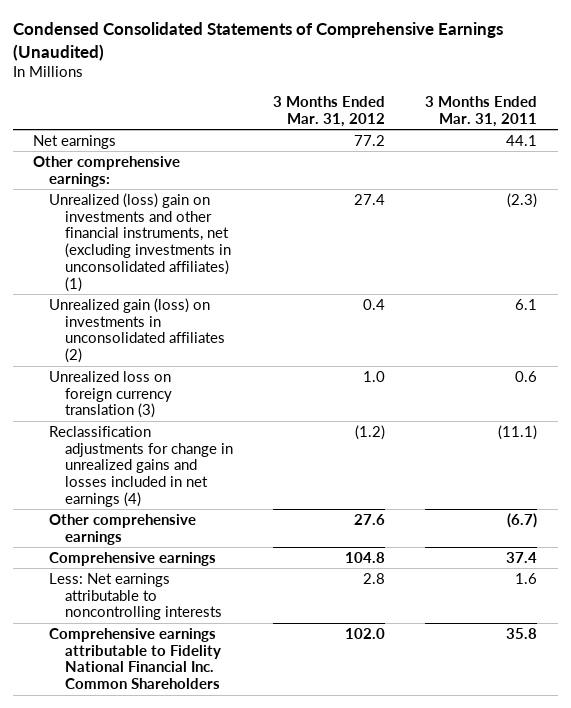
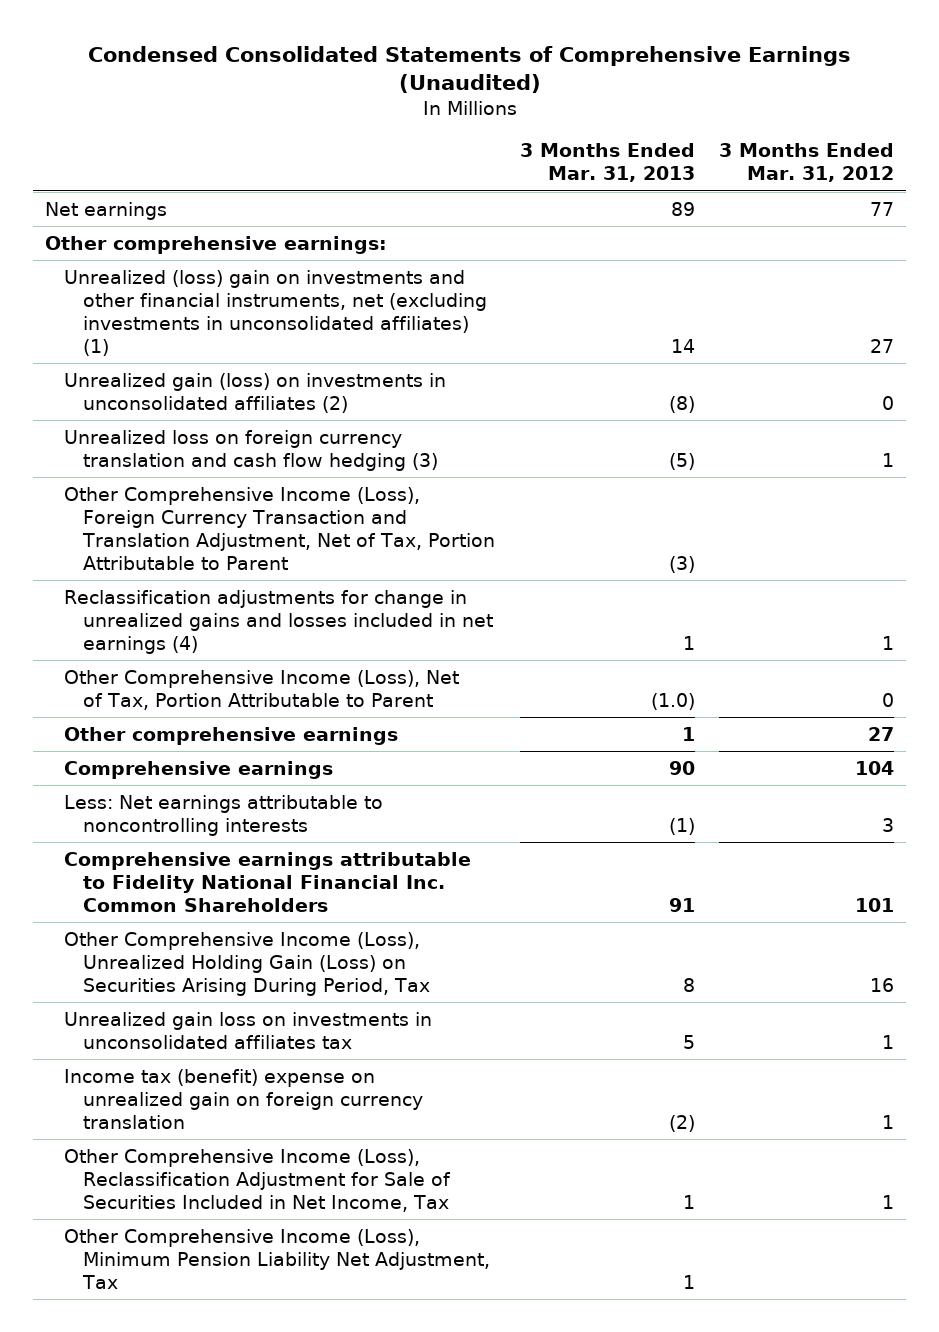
[425,95,538,127] 3 Months Ended Mar. 31, 2011 -> none
none -> [519,143,695,183] 3 Months Ended Mar. 31, 2013
[354,134,386,146] 77.2 -> [870,201,895,216] 77
[354,193,386,205] 27.4 -> [870,338,895,353] 27
[363,298,386,310] 0.4 -> [882,395,895,410] 0
[48,370,172,419] Unrealized loss on foreign currency translation (3) -> [64,429,439,471] Unrealized loss on foreign currency translation and cash flow hedging (3)
[363,370,386,382] 1.0 -> [882,452,895,467] 1
none -> [64,486,496,570] Other Comprehensive Income (Loss), Foreign Currency Transaction and Translation Adjustment, Net of Tax, Portion Attributable to Parent
[355,424,386,440] (1.2) -> [882,635,895,650] 1
none -> [64,669,460,710] Other Comprehensive Income (Loss), Net of Tax, Portion Attributable to Parent
[354,513,386,525] 27.6 -> [868,726,895,741] 27
[345,551,386,563] 104.8 -> [855,760,895,775] 104
[363,572,386,584] 2.8 -> [882,817,895,832] 3
[345,627,386,639] 102.0 -> [855,897,895,912] 101
none -> [64,931,431,996] Other Comprehensive Income (Loss), Unrealized Holding Gain (Loss) on Securities Arising During Period, Tax
none -> [64,1011,433,1049] Unrealized gain loss on investments in unconsolidated affiliates tax
none -> [64,1068,424,1129] Income tax (benefit) expense on unrealized gain on foreign currency translation
none -> [64,1148,452,1212] Other Comprehensive Income (Loss), Reclassification Adjustment for Sale of Securities Included in Net Income, Tax
none -> [64,1228,491,1289] Other Comprehensive Income (Loss), Minimum Pension Liability Net Adjustment, Tax

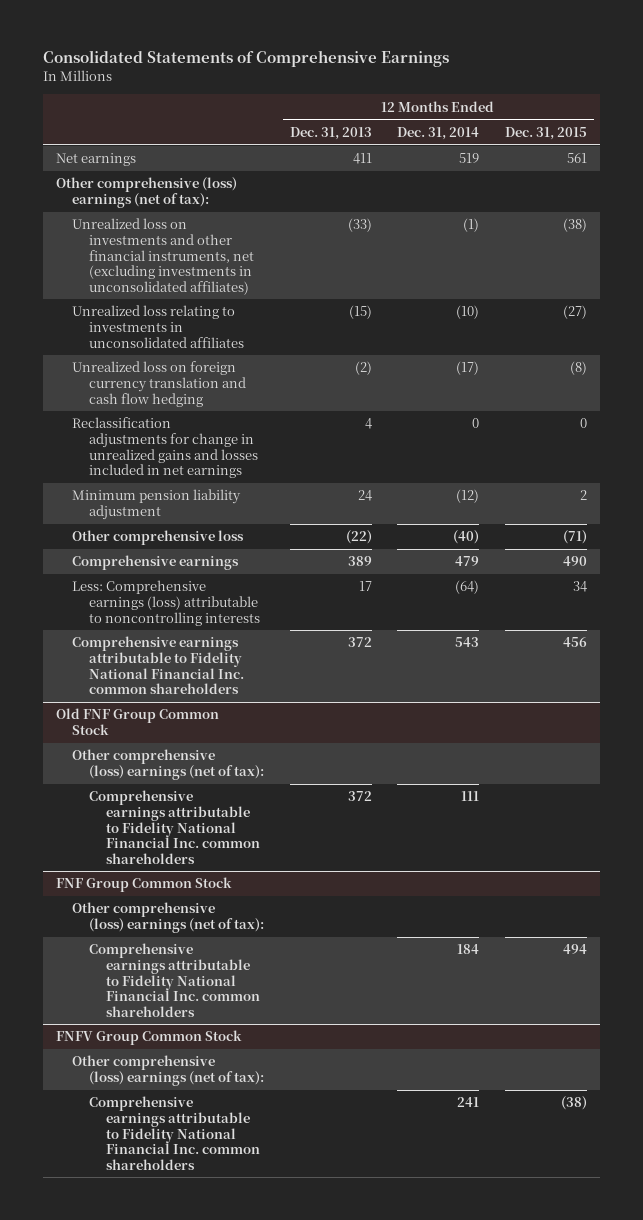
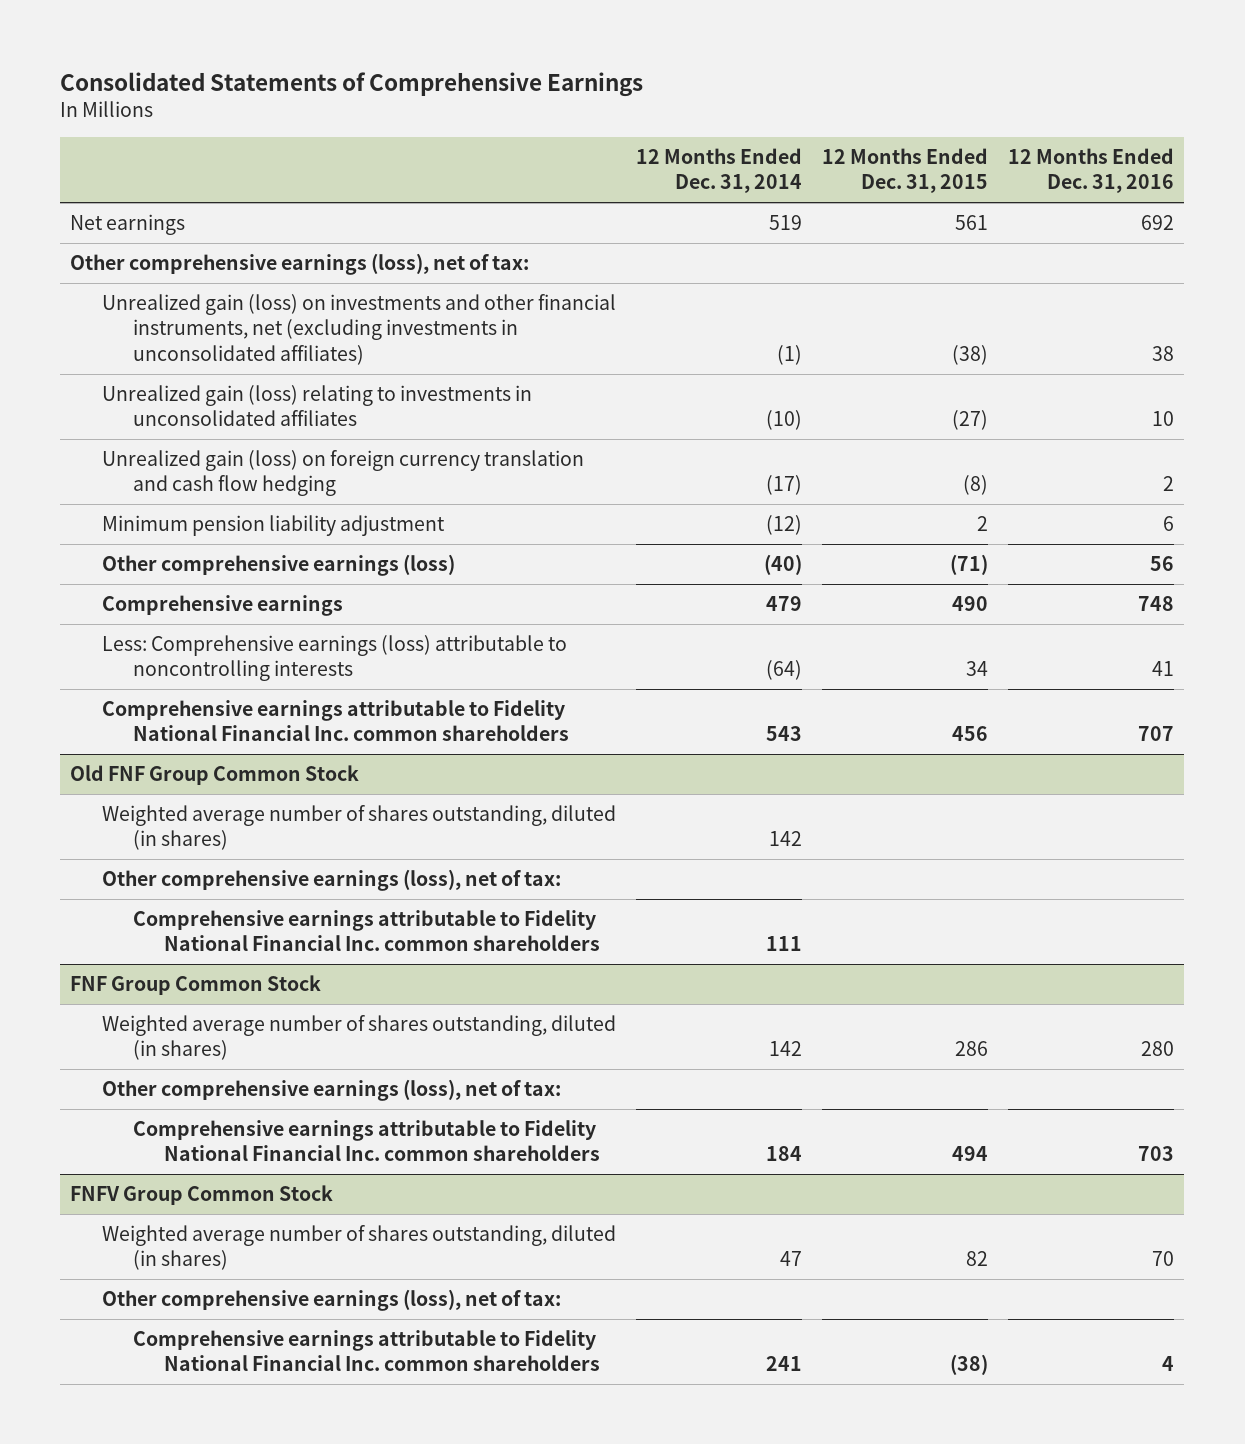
[289,126,372,140] Dec. 31, 2013 -> none
none -> [1008,148,1175,194] 12 Months Ended Dec. 31, 2016
[72,417,259,479] Reclassification adjustments for change in unrealized gains and losses included in net earnings -> none
[55,177,237,208] Other comprehensive (loss) earnings (net of tax): -> [70,253,530,276] Other comprehensive earnings (loss), net of tax:
[72,218,255,295] Unrealized loss on investments and other financial instruments, net (excluding investments in unconsolidated affiliates) -> [101,294,616,365] Unrealized gain (loss) on investments and other financial instruments, net (excluding investments in unconsolidated affiliates)
[72,305,245,348] Unrealized loss relating to investments in unconsolidated affiliates -> [101,385,532,427] Unrealized gain (loss) relating to investments in unconsolidated affiliates
[72,361,247,407] Unrealized loss on foreign currency translation and cash flow hedging -> [101,450,584,497] Unrealized gain (loss) on foreign currency translation and cash flow hedging
[72,530,245,546] Other comprehensive loss -> [101,554,455,577] Other comprehensive earnings (loss)
none -> [101,805,616,851] Weighted average number of shares outstanding, diluted (in shares)
[72,749,265,780] Other comprehensive (loss) earnings (net of tax): -> [101,869,561,892] Other comprehensive earnings (loss), net of tax:
none -> [101,1015,616,1061] Weighted average number of shares outstanding, diluted (in shares)
[72,902,265,933] Other comprehensive (loss) earnings (net of tax): -> [101,1079,561,1102] Other comprehensive earnings (loss), net of tax:
none -> [101,1225,616,1271] Weighted average number of shares outstanding, diluted (in shares)
[72,1055,265,1086] Other comprehensive (loss) earnings (net of tax): -> [101,1289,561,1312] Other comprehensive earnings (loss), net of tax:

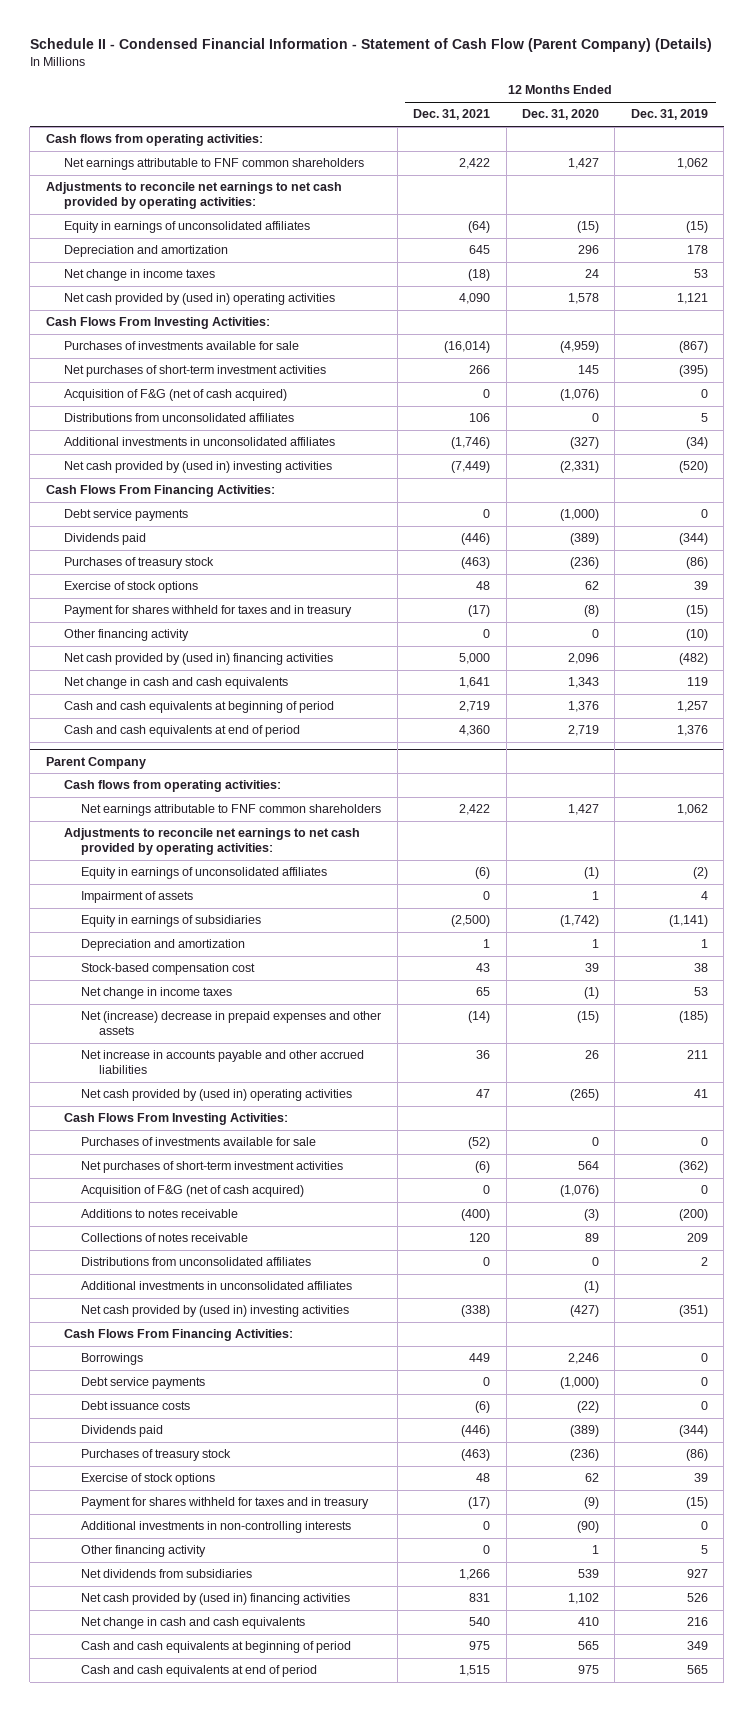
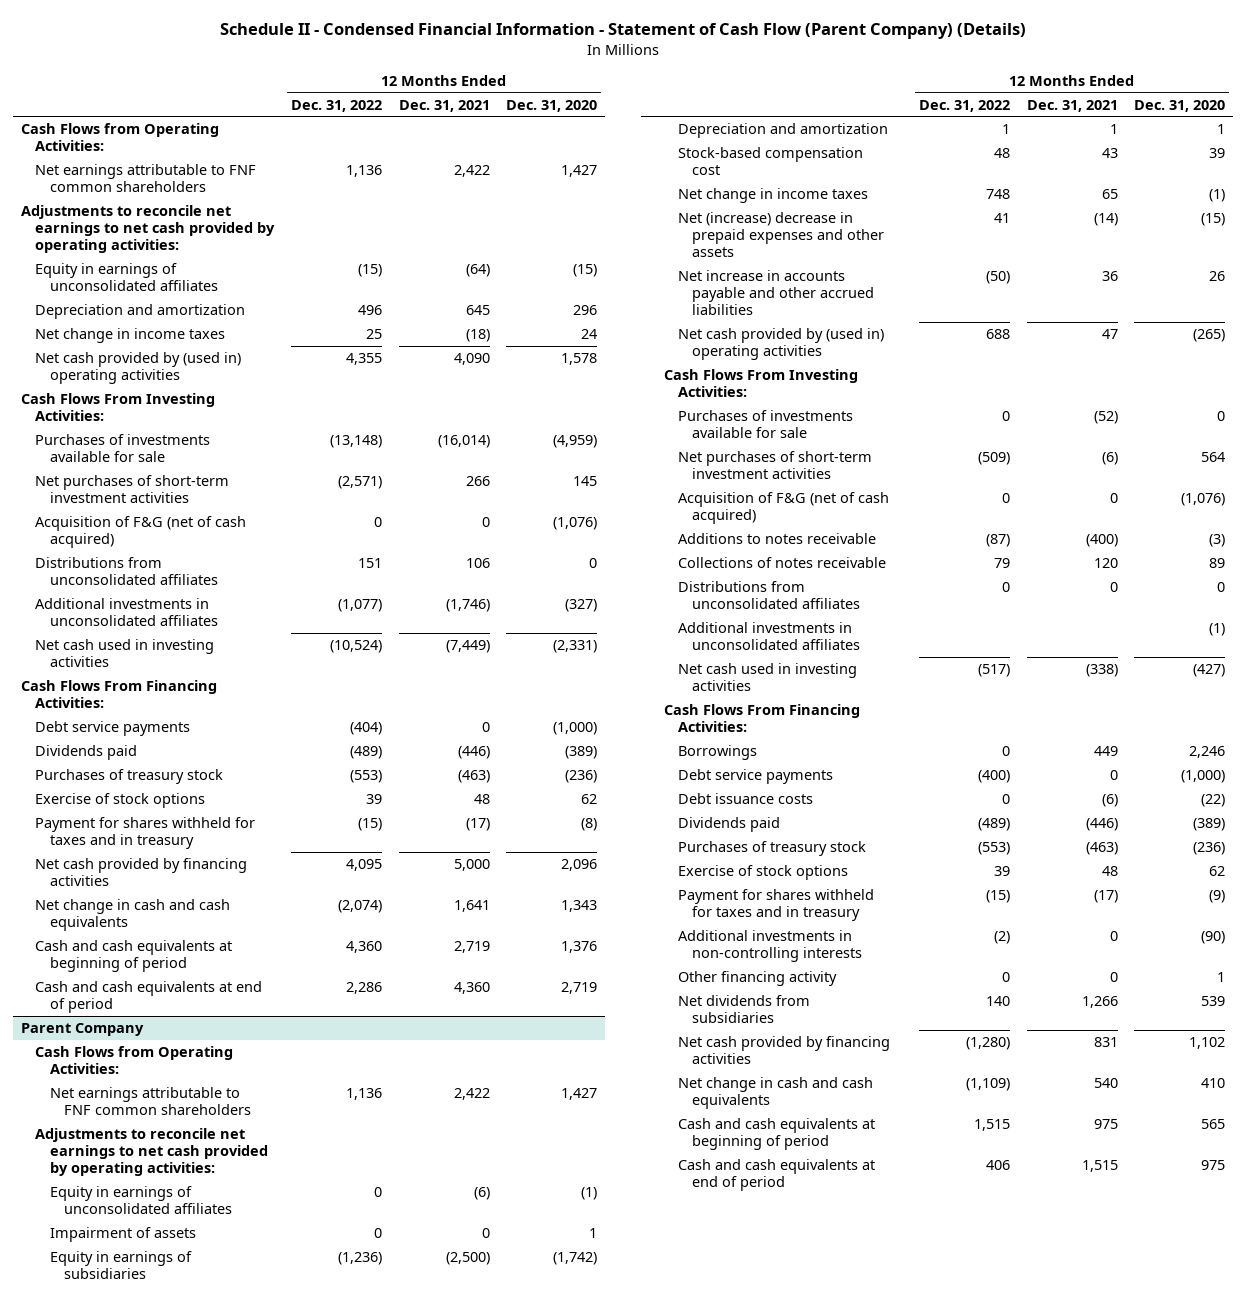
[630,109,708,121] Dec. 31, 2019 -> none
none -> [290,99,382,112] Dec. 31, 2022
[45,134,263,147] Cash flows from operating activities: -> [21,122,220,152] Cash Flows from Operating Activities:
[63,461,332,474] Net cash provided by (used in) investing activities -> [35,638,215,668] Net cash used in investing activities
[63,629,189,642] Other financing activity -> none
[63,653,333,666] Net cash provided by (used in) financing activities -> [35,857,248,887] Net cash provided by financing activities
[63,780,281,793] Cash flows from operating activities: -> [35,1045,234,1075] Cash Flows from Operating Activities:
[81,1305,350,1318] Net cash provided by (used in) investing activities -> [677,662,857,692] Net cash used in investing activities
[81,1593,351,1606] Net cash provided by (used in) financing activities -> [677,1035,890,1065] Net cash provided by financing activities

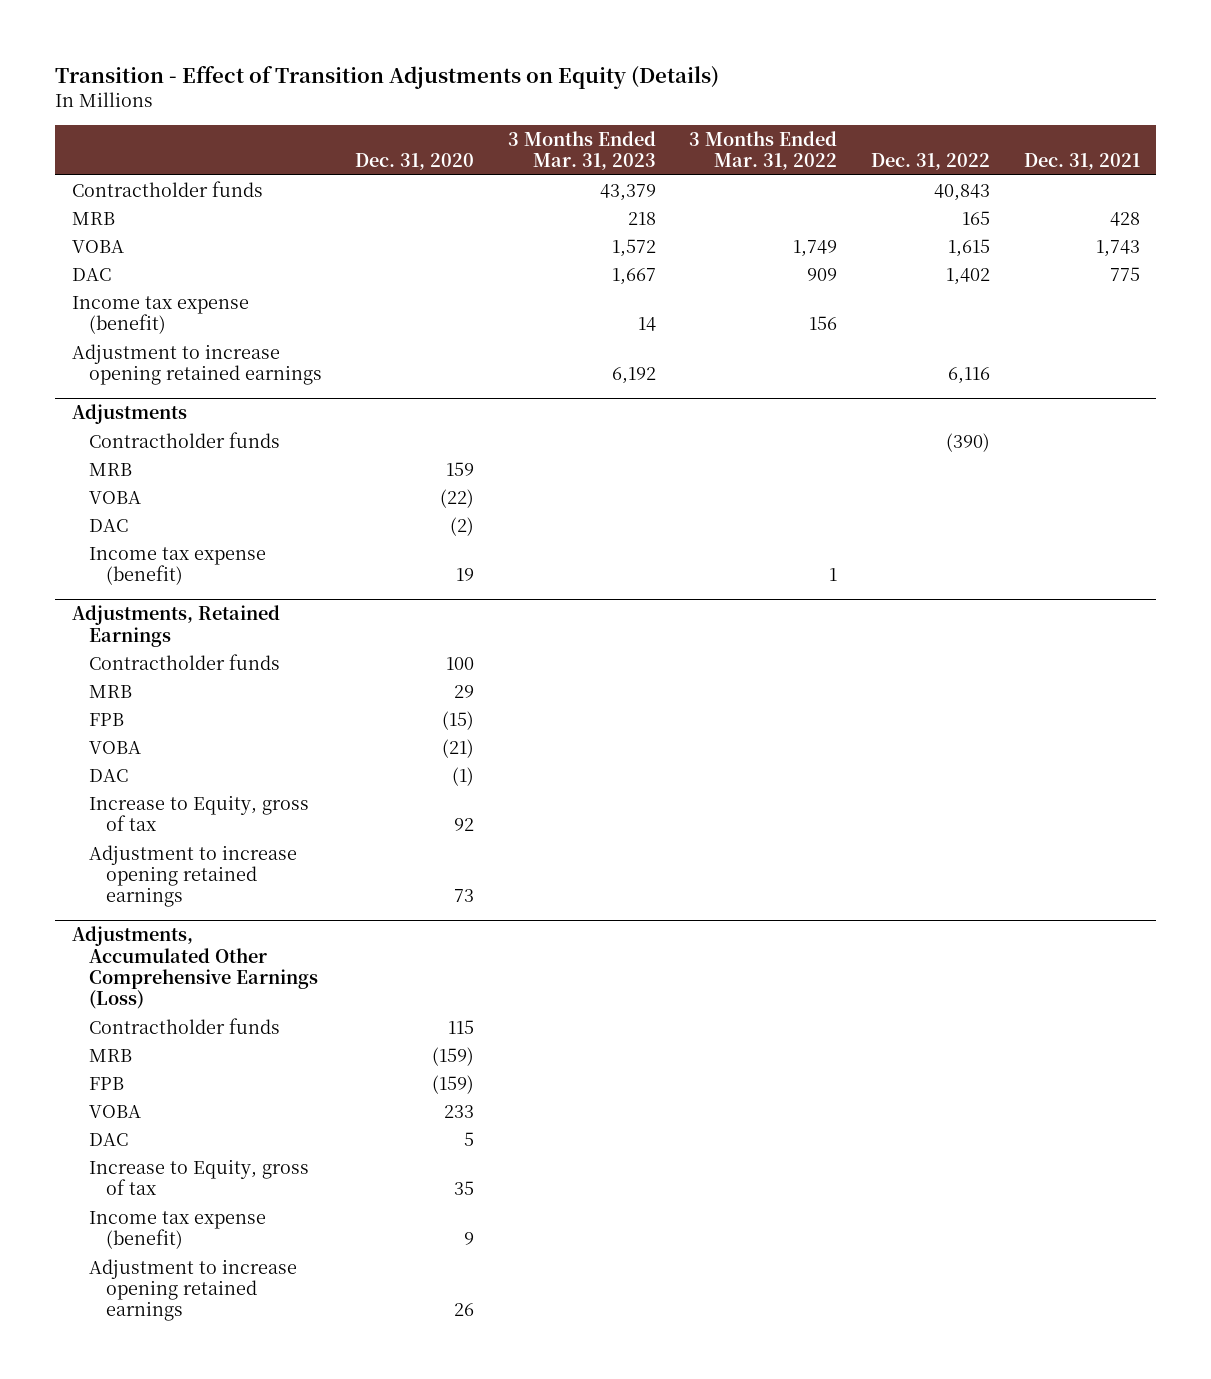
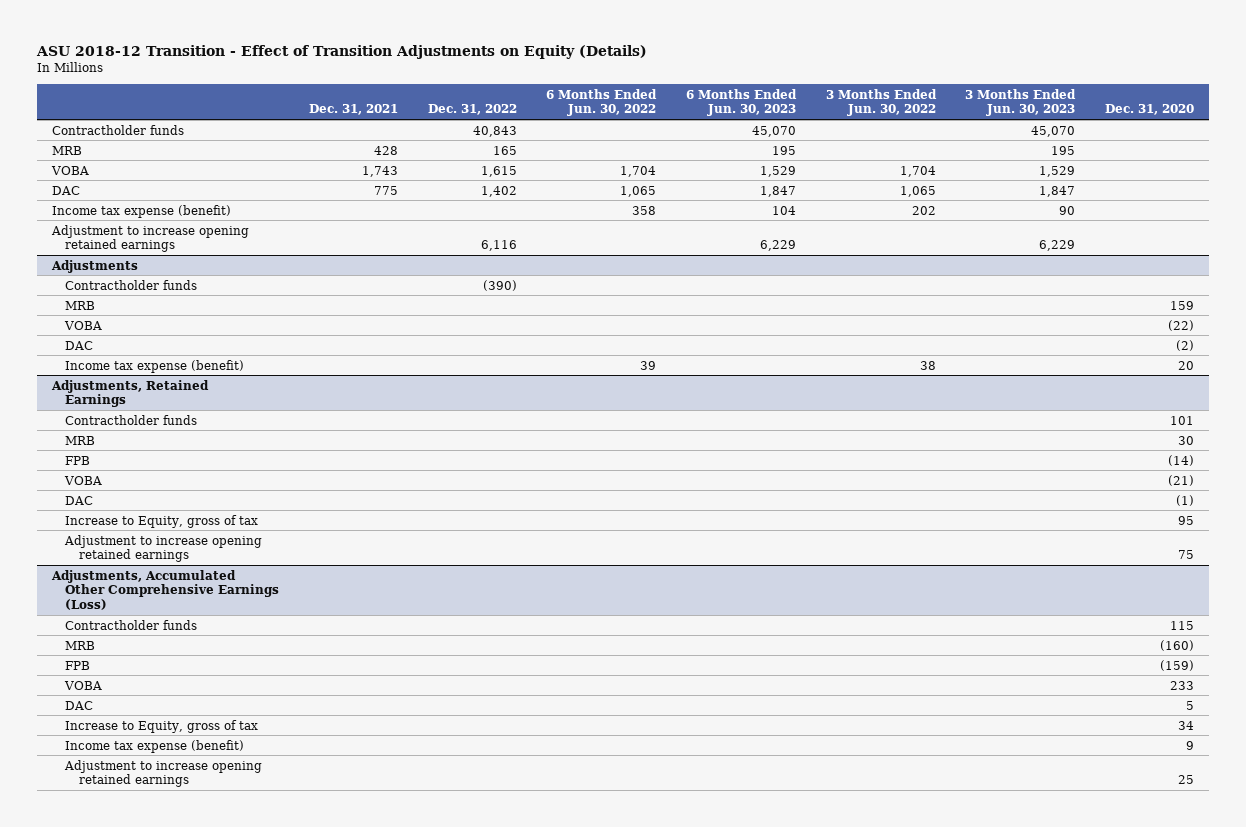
[55,66,720,90] Transition - Effect of Transition Adjustments on Equity (Details) -> [35,44,647,59] ASU 2018-12 Transition - Effect of Transition Adjustments on Equity (Details)
[507,131,656,171] 3 Months Ended Mar. 31, 2023 -> none
[689,131,838,171] 3 Months Ended Mar. 31, 2022 -> none
none -> [546,88,658,117] 6 Months Ended Jun. 30, 2022
none -> [685,88,797,117] 6 Months Ended Jun. 30, 2023
none -> [825,88,937,117] 3 Months Ended Jun. 30, 2022
none -> [965,88,1077,117] 3 Months Ended Jun. 30, 2023
[456,568,475,582] 19 -> [1177,360,1194,370] 20
[446,656,475,670] 100 -> [1169,415,1194,425] 101
[454,684,475,698] 29 -> [1177,435,1194,445] 30
[442,710,475,730] (15) -> [1167,454,1194,466] (14)
[454,818,475,832] 92 -> [1177,515,1194,525] 95
[454,889,475,903] 73 -> [1177,550,1194,560] 75
[432,1046,475,1066] (159) -> [1159,639,1194,651] (160)
[454,1181,475,1196] 35 -> [1177,720,1194,730] 34
[454,1303,475,1317] 26 -> [1177,775,1194,785] 25

